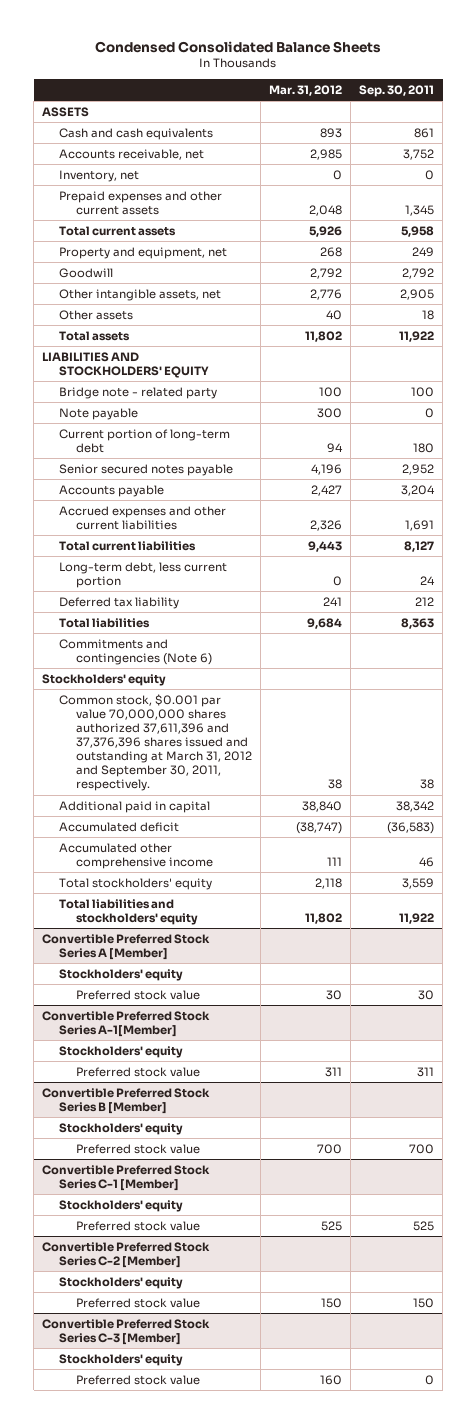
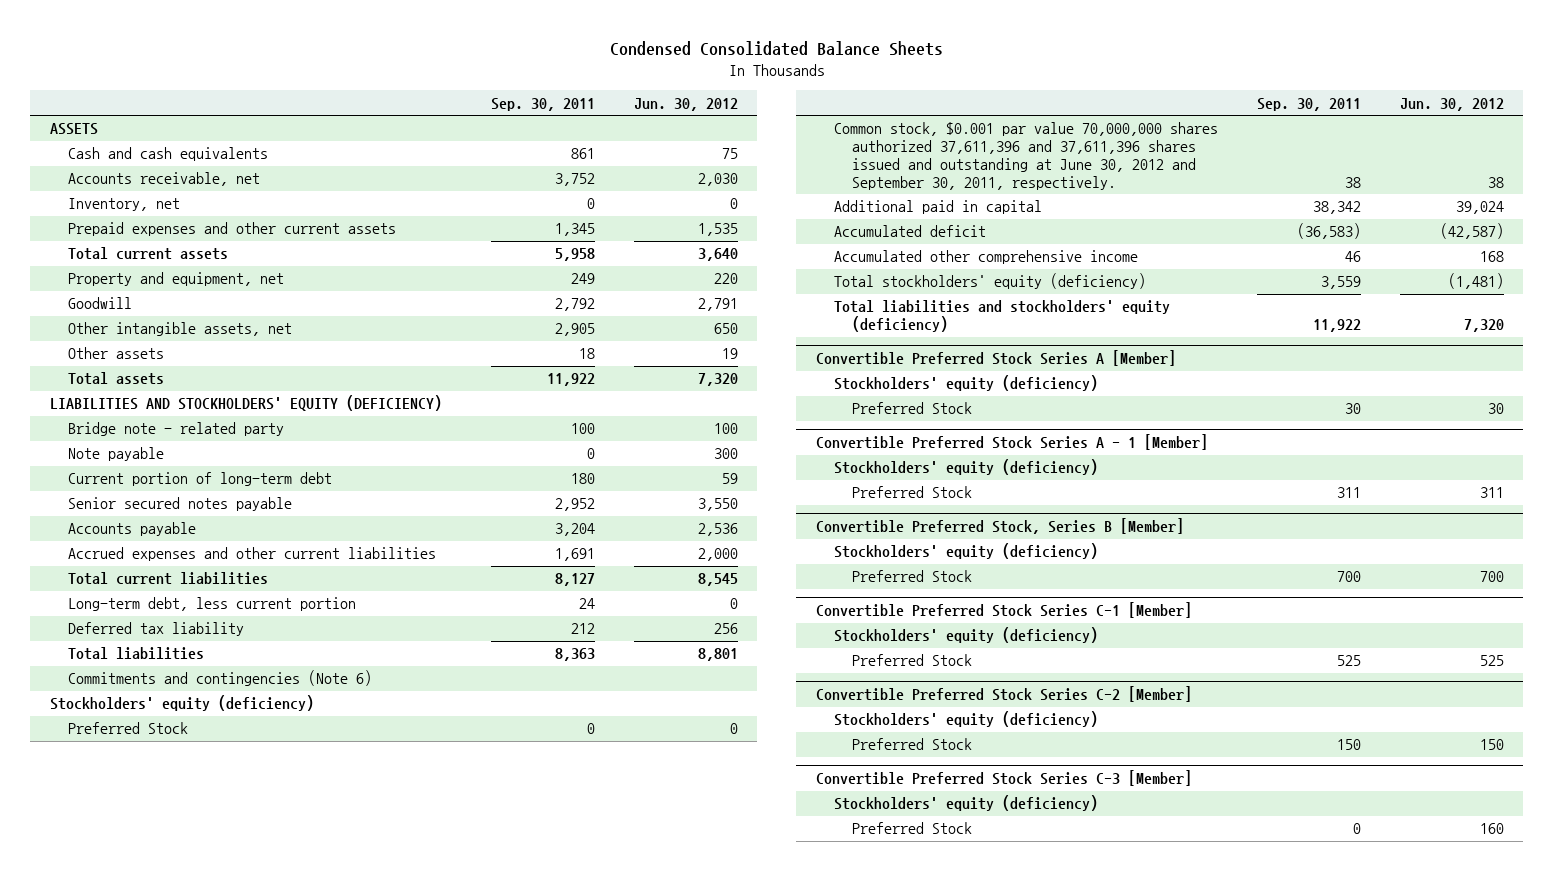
[269,84,343,96] Mar. 31, 2012 -> none
none -> [633,97,738,111] Jun. 30, 2012
[42,351,210,378] LIABILITIES AND STOCKHOLDERS' EQUITY -> [49,395,442,412] LIABILITIES AND STOCKHOLDERS' EQUITY (DEFICIENCY)
[42,673,167,686] Stockholders' equity -> [49,695,314,712] Stockholders' equity (deficiency)
none -> [67,722,188,735] Preferred Stock
[59,693,253,792] Common stock, $0.001 par value 70,000,000 shares authorized 37,611,396 and 37,376,396 shares issued and outstanding at March 31, 2012 and September 30, 2011, respectively. -> [833,122,1218,190] Common stock, $0.001 par value 70,000,000 shares authorized 37,611,396 and 37,611,396 shares issued and outstanding at June 30, 2012 and September 30, 2011, respectively.
[59,877,213,890] Total stockholders' equity -> [833,273,1146,290] Total stockholders' equity (deficiency)
[59,898,199,925] Total liabilities and stockholders' equity -> [833,300,1170,333] Total liabilities and stockholders' equity (deficiency)
[59,968,184,981] Stockholders' equity -> [833,375,1098,392] Stockholders' equity (deficiency)
[76,989,201,1000] Preferred stock value -> [851,402,972,415] Preferred Stock
[42,1010,211,1037] Convertible Preferred Stock Series A-1[Member] -> [815,434,1208,451] Convertible Preferred Stock Series A - 1 [Member]
[59,1045,184,1058] Stockholders' equity -> [833,459,1098,476] Stockholders' equity (deficiency)
[76,1066,201,1077] Preferred stock value -> [851,486,972,499] Preferred Stock
[42,1087,211,1114] Convertible Preferred Stock Series B [Member] -> [815,518,1184,535] Convertible Preferred Stock, Series B [Member]
[59,1122,184,1135] Stockholders' equity -> [833,543,1098,560] Stockholders' equity (deficiency)
[76,1143,201,1154] Preferred stock value -> [851,570,972,583] Preferred Stock
[59,1199,184,1212] Stockholders' equity -> [833,627,1098,644] Stockholders' equity (deficiency)
[76,1220,201,1231] Preferred stock value -> [851,654,972,667] Preferred Stock
[59,1276,184,1289] Stockholders' equity -> [833,711,1098,728] Stockholders' equity (deficiency)
[76,1297,201,1308] Preferred stock value -> [851,738,972,751] Preferred Stock
[59,1353,184,1366] Stockholders' equity -> [833,795,1098,812] Stockholders' equity (deficiency)
[76,1374,201,1385] Preferred stock value -> [851,822,972,835] Preferred Stock

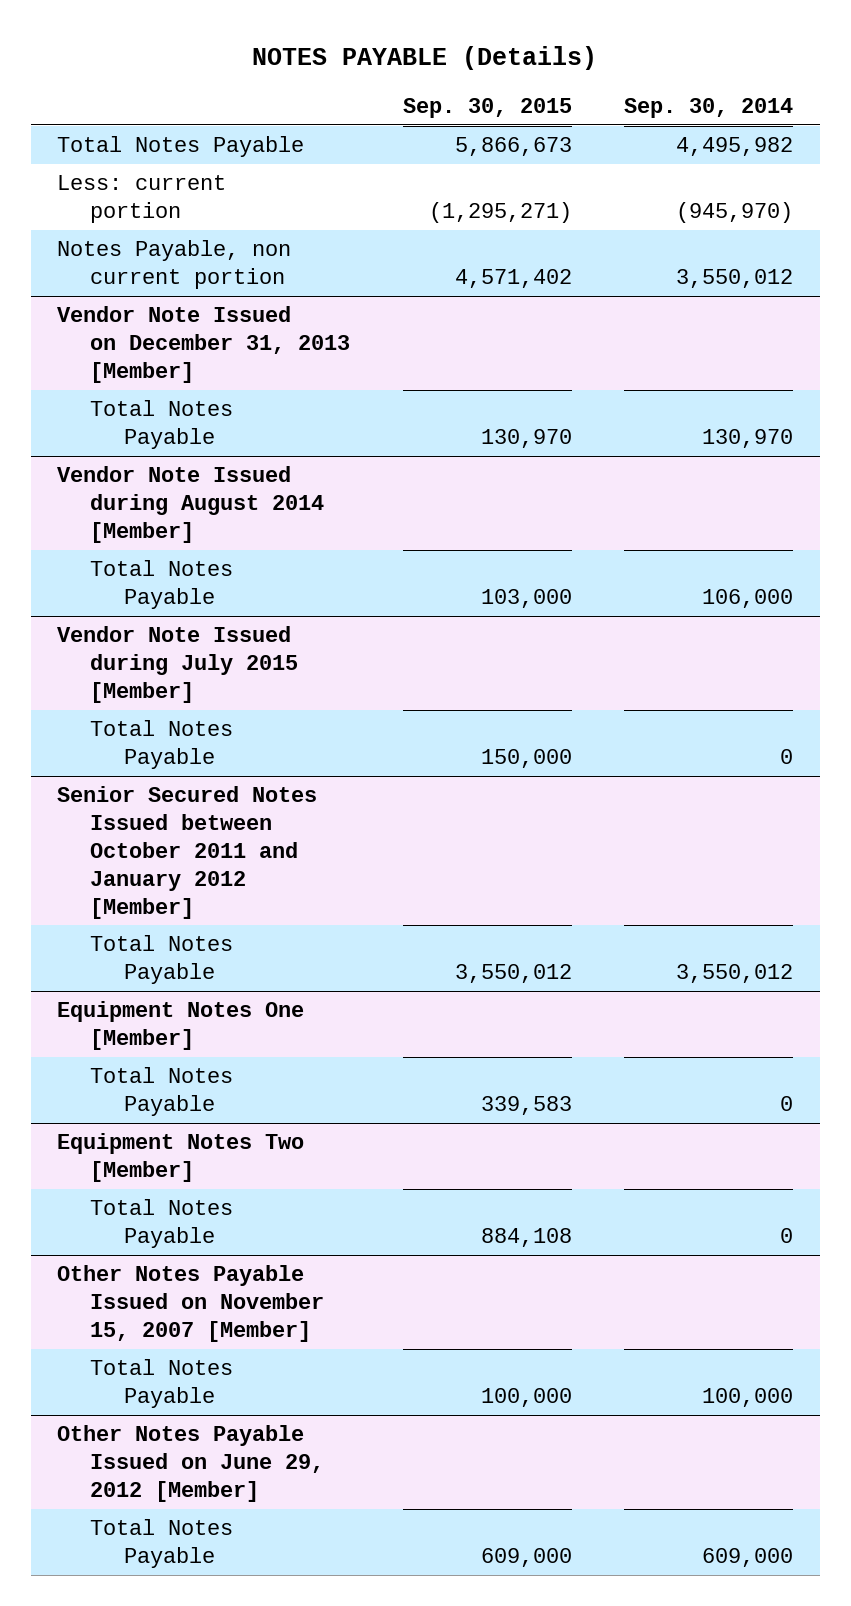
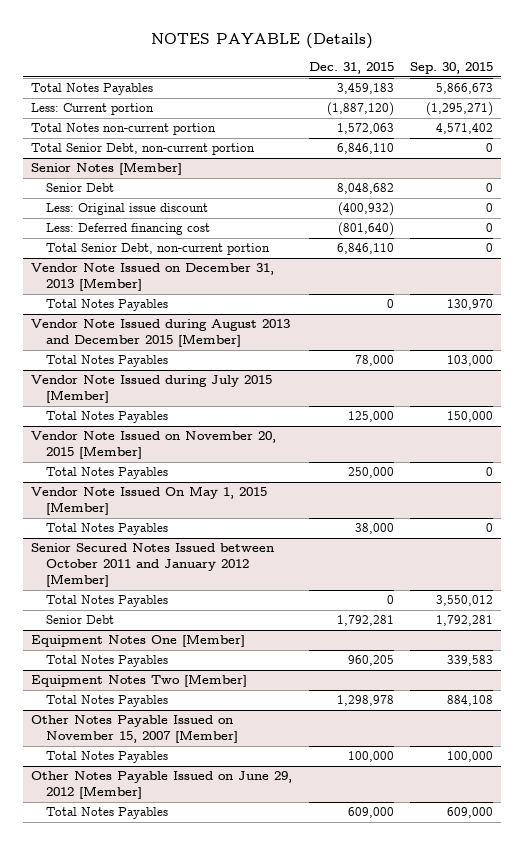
[624,97,794,118] Sep. 30, 2014 -> none
none -> [308,62,394,75] Dec. 31, 2015
[57,136,305,158] Total Notes Payable -> [31,83,154,96] Total Notes Payables
[57,175,227,223] Less: current portion -> [31,103,155,116] Less: Current portion
[57,240,292,289] Notes Payable, non current portion -> [31,123,217,136] Total Notes non-current portion
none -> [31,143,256,156] Total Senior Debt, non-current portion
none -> [31,162,183,176] Senior Notes [Member]
none -> [46,183,115,193] Senior Debt
none -> [46,203,209,216] Less: Original issue discount
none -> [46,223,211,236] Less: Deferred financing cost
none -> [46,243,271,256] Total Senior Debt, non-current portion
[90,400,234,449] Total Notes Payable -> [46,299,169,312] Total Notes Payables
[57,466,325,543] Vendor Note Issued during August 2014 [Member] -> [31,319,291,348] Vendor Note Issued during August 2013 and December 2015 [Member]
[90,560,234,609] Total Notes Payable -> [46,355,169,368] Total Notes Payables
[90,720,234,769] Total Notes Payable -> [46,411,169,424] Total Notes Payables
none -> [31,431,277,460] Vendor Note Issued on November 20, 2015 [Member]
none -> [46,467,169,480] Total Notes Payables
none -> [31,486,268,516] Vendor Note Issued On May 1, 2015 [Member]
none -> [46,523,169,536] Total Notes Payables
[90,935,234,984] Total Notes Payable -> [46,595,169,608] Total Notes Payables
none -> [46,615,115,625] Senior Debt
[90,1067,234,1116] Total Notes Payable -> [46,655,169,668] Total Notes Payables
[90,1199,234,1248] Total Notes Payable -> [46,695,169,708] Total Notes Payables
[90,1359,234,1408] Total Notes Payable -> [46,751,169,764] Total Notes Payables
[90,1519,234,1568] Total Notes Payable -> [46,807,169,820] Total Notes Payables

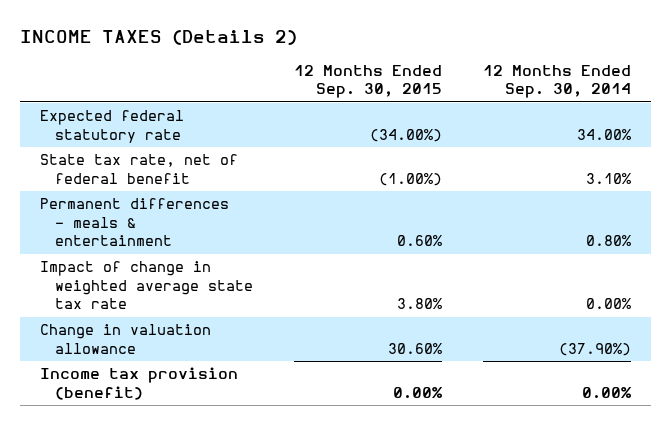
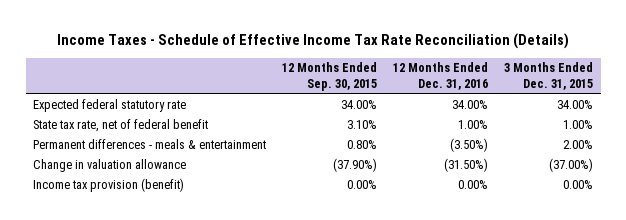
[19,29,297,45] INCOME TAXES (Details 2) -> [57,33,570,50] Income Taxes - Schedule of Effective Income Tax Rate Reconciliation (Details)
[482,64,631,99] 12 Months Ended Sep. 30, 2014 -> none
none -> [392,62,488,90] 12 Months Ended Dec. 31, 2016
none -> [503,62,593,90] 3 Months Ended Dec. 31, 2015
[40,261,254,310] Impact of change in weighted average state tax rate -> none
[369,128,442,142] (34.00%) -> [341,99,378,109] 34.00%
[378,172,442,186] (1.00%) -> [347,119,378,129] 3.10%
[396,235,442,247] 0.60% -> [347,139,378,149] 0.80%
[387,342,442,354] 30.60% -> [333,157,378,172] (37.90%)

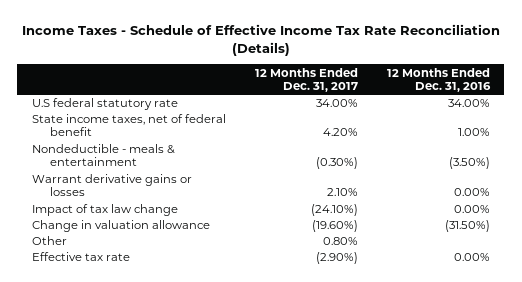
[282,62,378,91] 12 Months Ended Sep. 30, 2015 -> none
[503,62,593,90] 3 Months Ended Dec. 31, 2015 -> none
none -> [254,67,358,92] 12 Months Ended Dec. 31, 2017
[33,98,187,112] Expected federal statutory rate -> [31,98,178,111] U.S federal statutory rate
[33,118,209,132] State tax rate, net of federal benefit -> [31,114,226,137] State income taxes, net of federal benefit
[33,138,267,149] Permanent differences - meals & entertainment -> [31,144,175,167] Nondeductible - meals & entertainment
none -> [31,174,192,197] Warrant derivative gains or losses
none -> [31,204,178,217] Impact of tax law change
none -> [31,236,67,246] Other
[33,177,185,192] Income tax provision (benefit) -> [31,252,130,262] Effective tax rate

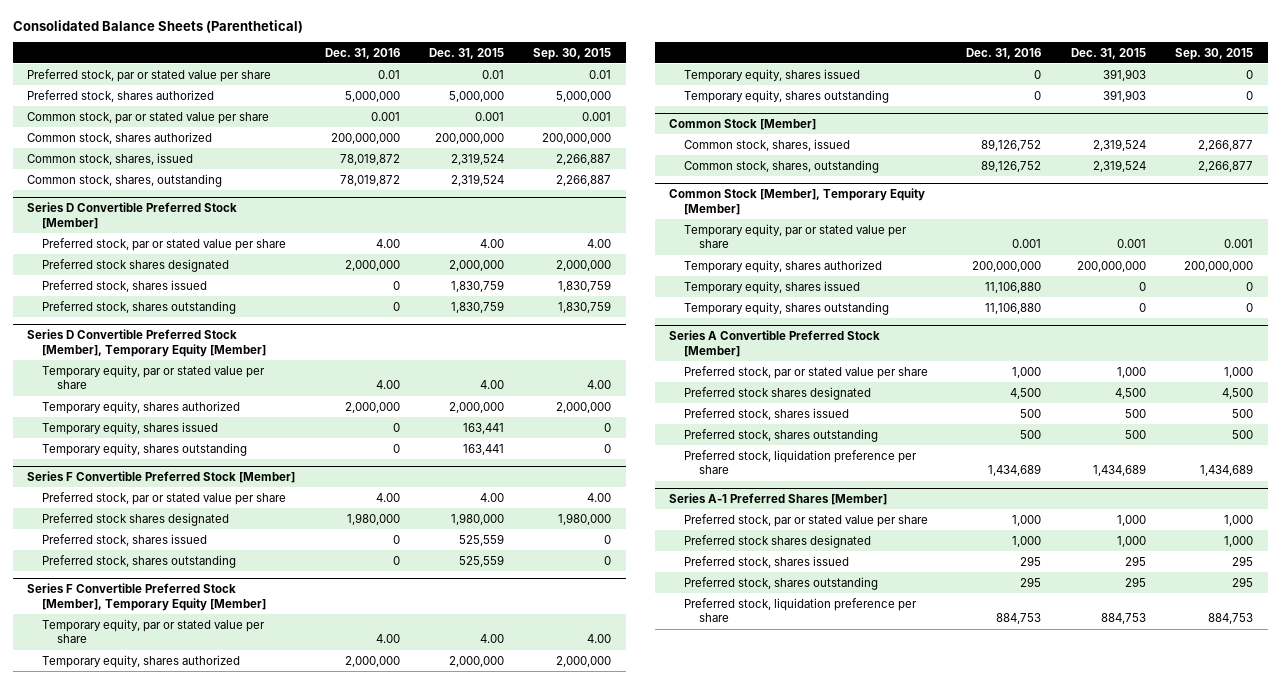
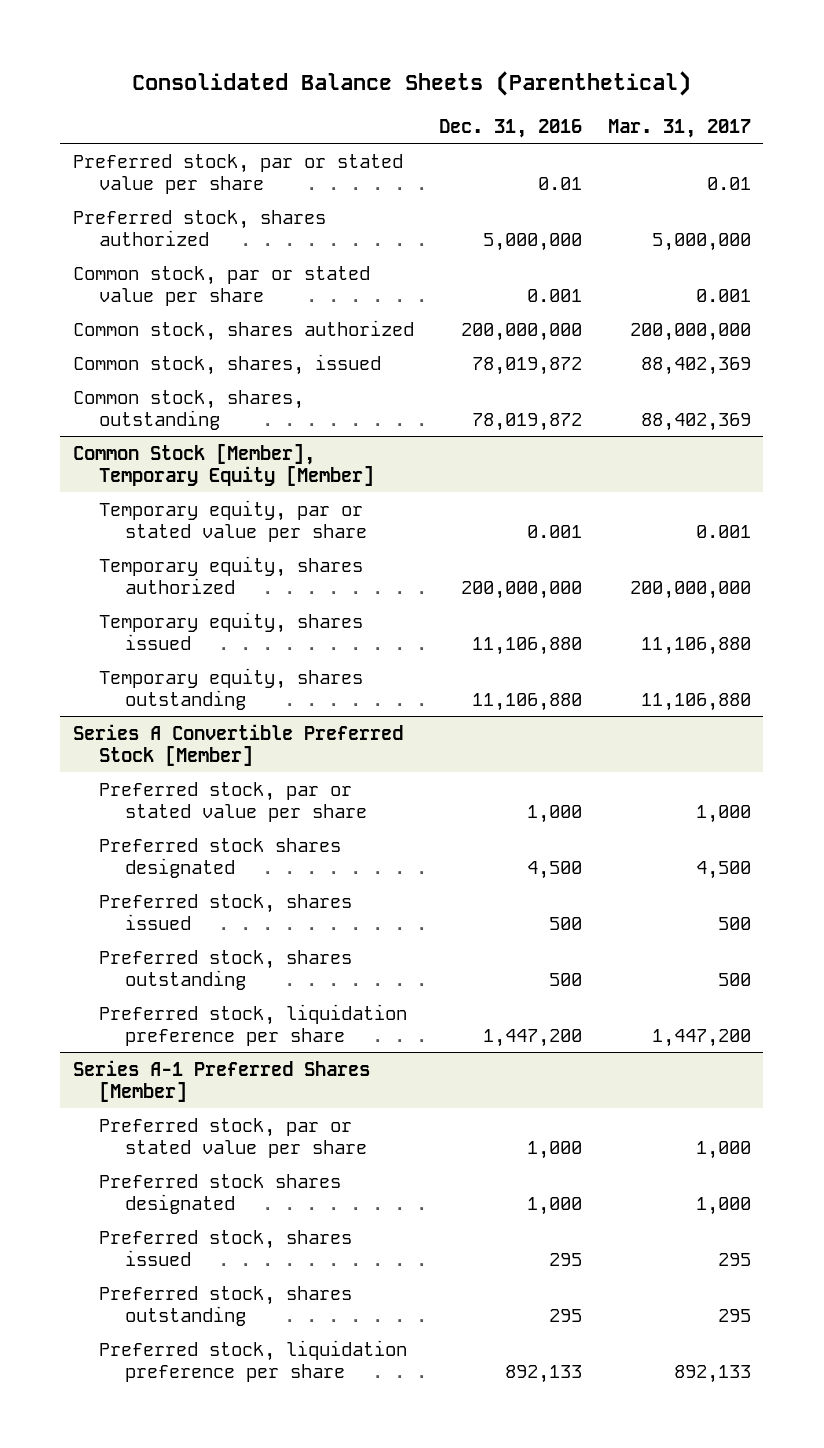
[428,47,504,59] Dec. 31, 2015 -> none
[533,47,612,60] Sep. 30, 2015 -> none
none -> [607,118,751,138] Mar. 31, 2017
[27,201,238,229] Series D Convertible Preferred Stock [Member] -> none
[42,237,287,251] Preferred stock, par or stated value per share -> none
[42,258,230,272] Preferred stock shares designated -> none
[42,279,208,292] Preferred stock, shares issued -> none
[42,300,237,314] Preferred stock, shares outstanding -> none
[27,328,267,357] Series D Convertible Preferred Stock [Member], Temporary Equity [Member] -> none
[42,364,266,390] Temporary equity, par or stated value per share -> none
[42,400,241,414] Temporary equity, shares authorized -> none
[42,421,219,435] Temporary equity, shares issued -> none
[42,442,248,456] Temporary equity, shares outstanding -> none
[27,470,296,483] Series F Convertible Preferred Stock [Member] -> none
[42,491,287,505] Preferred stock, par or stated value per share -> none
[42,512,230,526] Preferred stock shares designated -> none
[42,533,208,546] Preferred stock, shares issued -> none
[42,554,237,568] Preferred stock, shares outstanding -> none
[27,582,267,611] Series F Convertible Preferred Stock [Member], Temporary Equity [Member] -> none
[42,618,266,644] Temporary equity, par or stated value per share -> none
[42,654,241,668] Temporary equity, shares authorized -> none
[683,68,860,82] Temporary equity, shares issued -> none
[683,89,889,103] Temporary equity, shares outstanding -> none
[669,118,817,130] Common Stock [Member] -> none
[683,138,850,151] Common stock, shares, issued -> none
[683,159,879,173] Common stock, shares, outstanding -> none
[988,464,1042,477] 1,434,689 -> [483,1028,583,1047] 1,447,200
[996,613,1042,625] 884,753 -> [505,1364,583,1383] 892,133

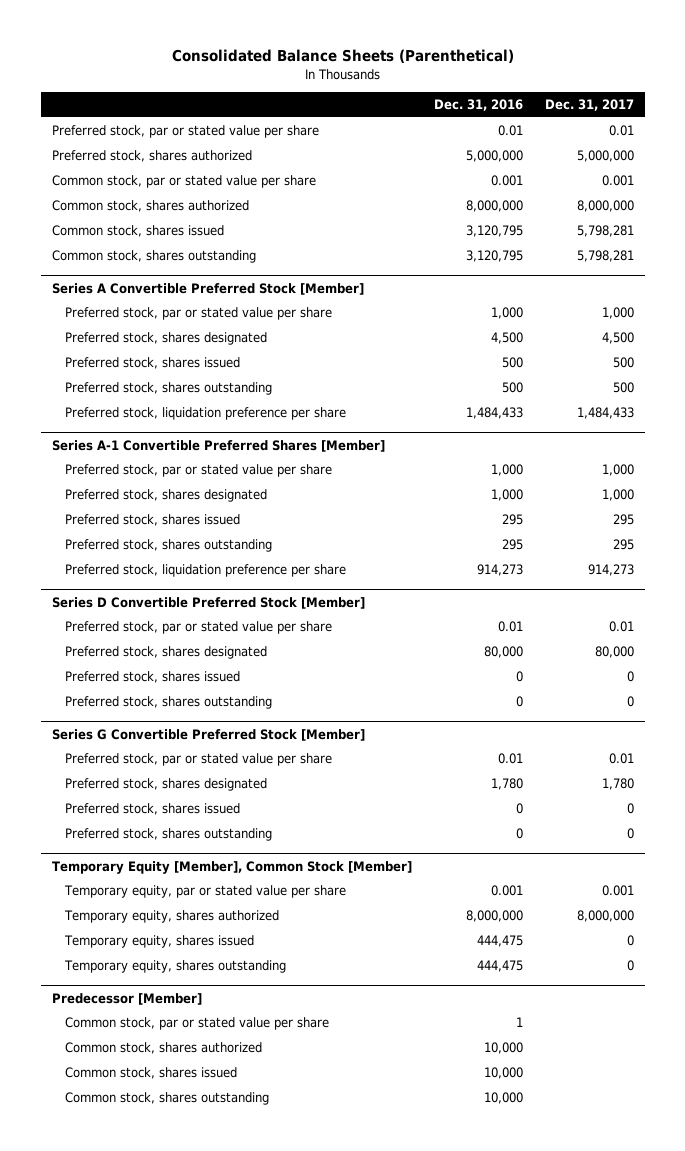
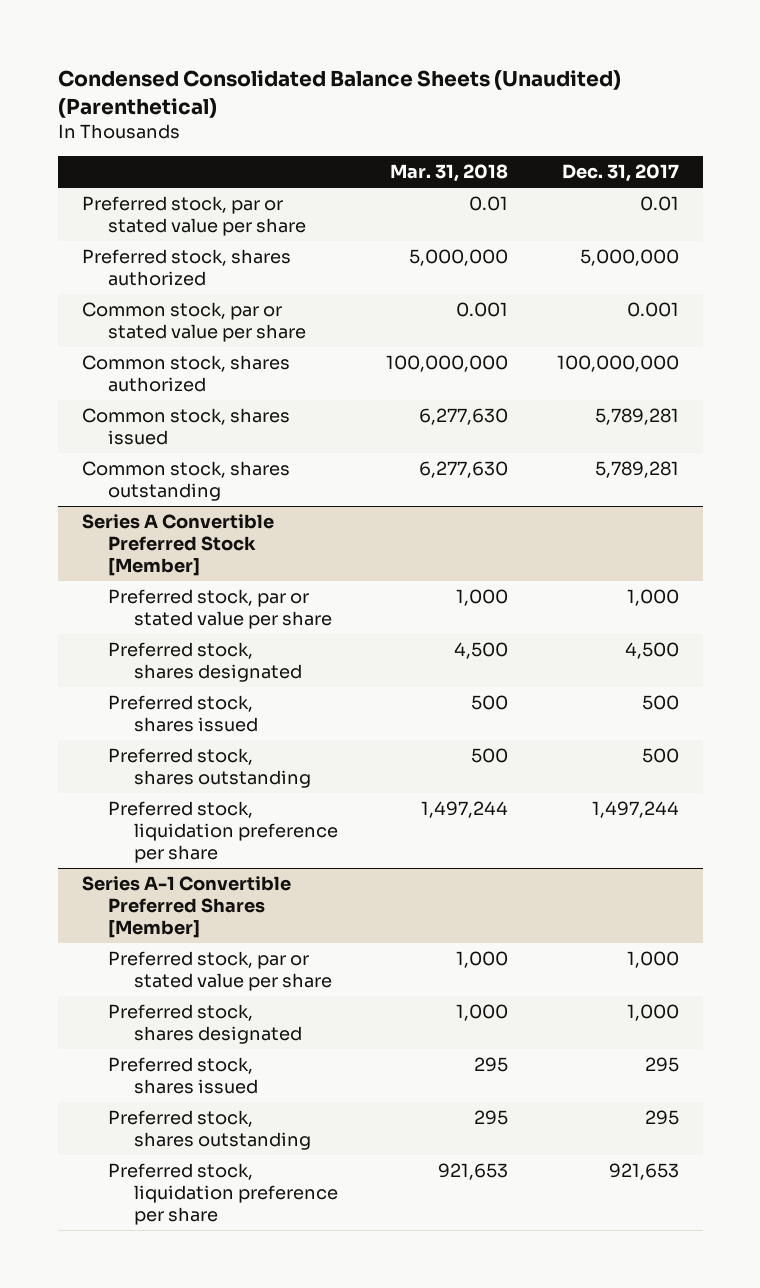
[171,49,514,64] Consolidated Balance Sheets (Parenthetical) -> [57,69,621,118] Condensed Consolidated Balance Sheets (Unaudited) (Parenthetical)
[433,99,523,112] Dec. 31, 2016 -> none
none -> [390,164,509,183] Mar. 31, 2018
[576,200,634,213] 8,000,000 -> [556,355,679,373] 100,000,000
[576,225,634,238] 5,798,281 -> [594,408,679,426] 5,789,281
[576,250,634,263] 5,798,281 -> [594,461,679,479] 5,789,281
[576,407,634,420] 1,484,433 -> [591,801,679,819] 1,497,244
[51,596,365,609] Series D Convertible Preferred Stock [Member] -> none
[65,621,333,635] Preferred stock, par or stated value per share -> none
[65,646,268,660] Preferred stock, shares designated -> none
[65,671,241,684] Preferred stock, shares issued -> none
[65,696,273,710] Preferred stock, shares outstanding -> none
[51,728,365,741] Series G Convertible Preferred Stock [Member] -> none
[65,753,333,767] Preferred stock, par or stated value per share -> none
[65,778,268,792] Preferred stock, shares designated -> none
[65,803,241,816] Preferred stock, shares issued -> none
[65,828,273,842] Preferred stock, shares outstanding -> none
[51,860,412,874] Temporary Equity [Member], Common Stock [Member] -> none
[64,885,347,899] Temporary equity, par or stated value per share -> none
[64,910,280,924] Temporary equity, shares authorized -> none
[64,935,255,949] Temporary equity, shares issued -> none
[64,960,287,974] Temporary equity, shares outstanding -> none
[51,992,202,1005] Predecessor [Member] -> none
[65,1017,330,1031] Common stock, par or stated value per share -> none
[65,1042,263,1055] Common stock, shares authorized -> none
[65,1067,238,1080] Common stock, shares issued -> none
[65,1092,270,1106] Common stock, shares outstanding -> none
[587,564,634,577] 914,273 -> [608,1163,679,1181] 921,653

